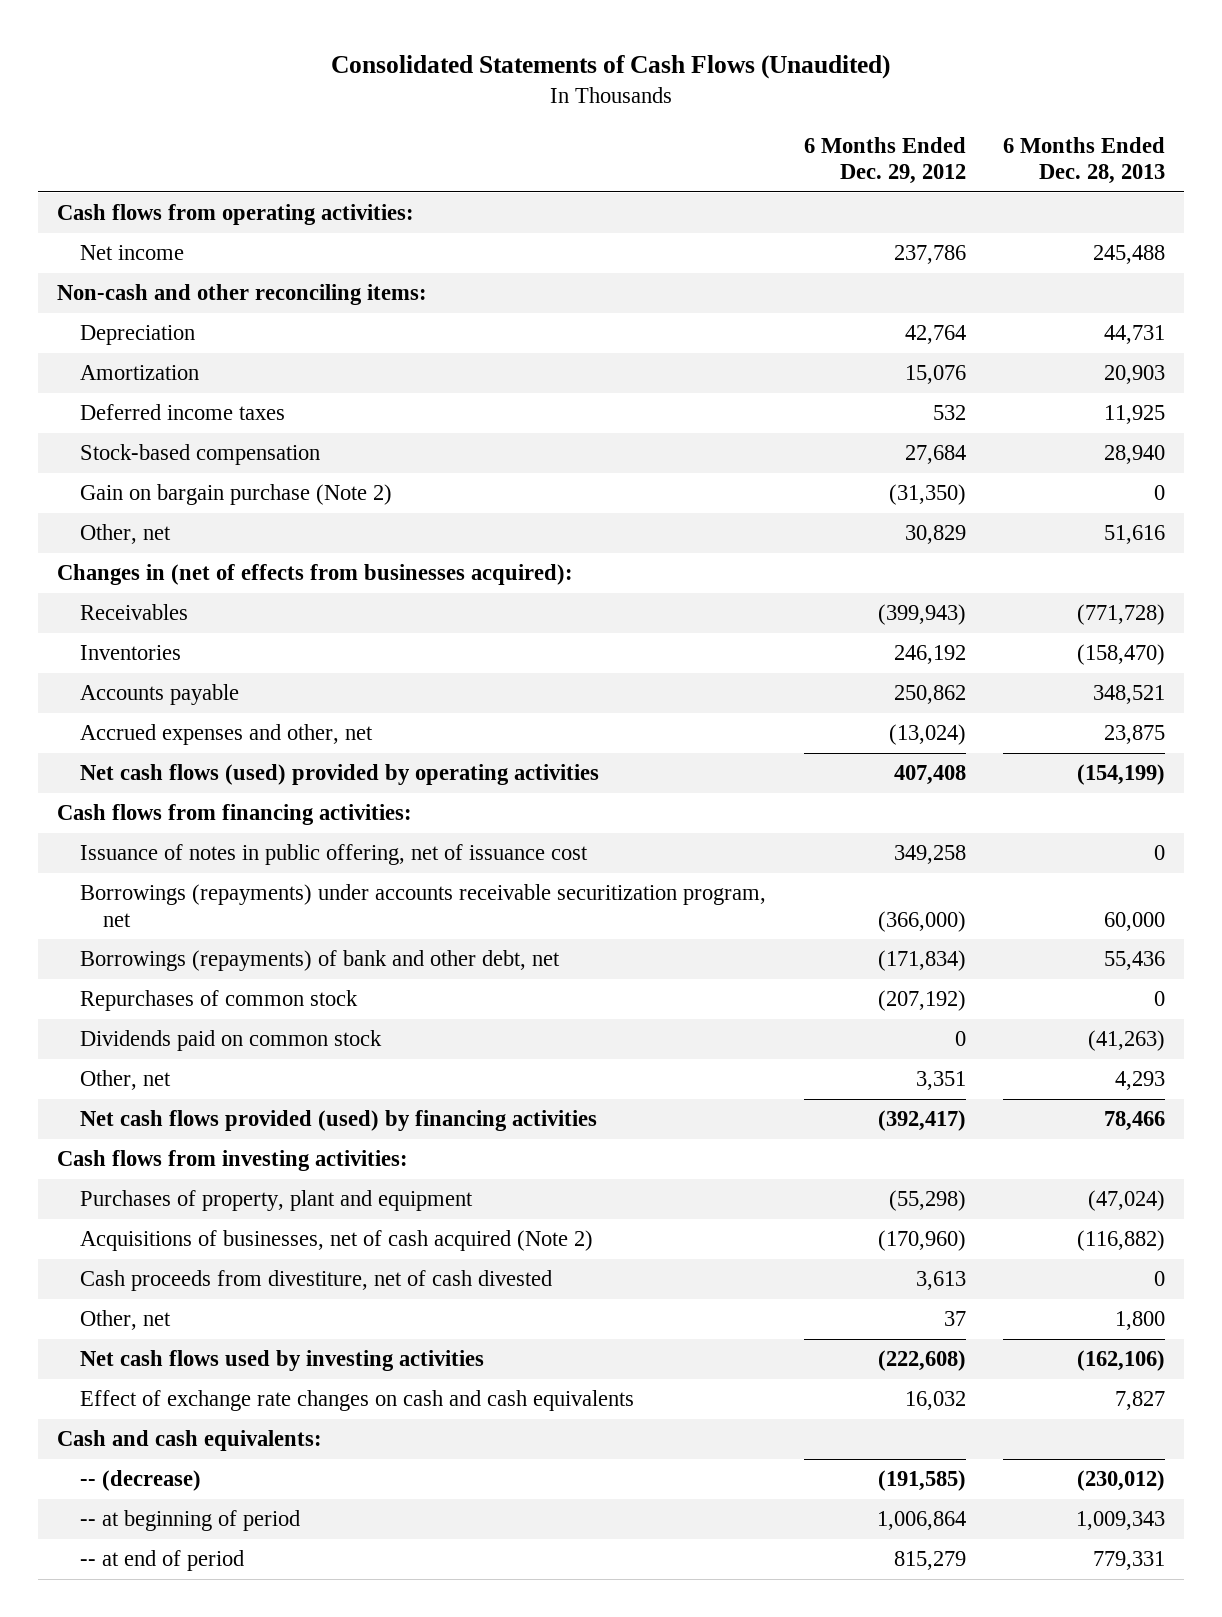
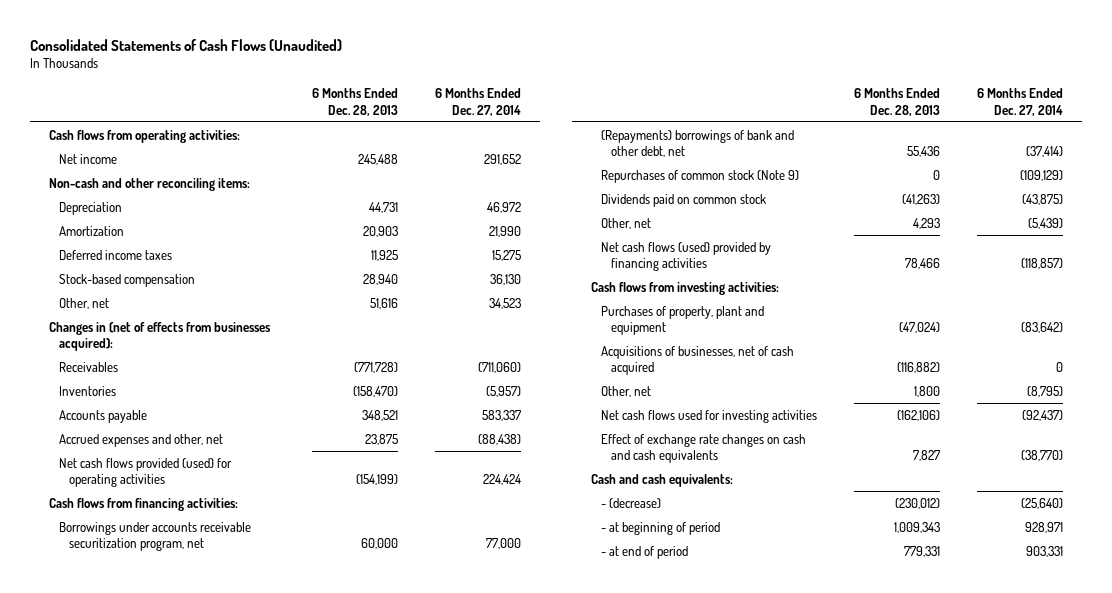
[803,136,966,185] 6 Months Ended Dec. 29, 2012 -> none
none -> [435,88,522,116] 6 Months Ended Dec. 27, 2014
[79,484,392,506] Gain on bargain purchase (Note 2) -> none
[79,764,599,786] Net cash flows (used) provided by operating activities -> [58,457,232,488] Net cash flows provided (used) for operating activities
[79,844,588,866] Issuance of notes in public offering, net of issuance cost -> none
[79,884,766,927] Borrowings (repayments) under accounts receivable securitization program, net -> [58,521,251,552] Borrowings under accounts receivable securitization program, net
[79,950,560,972] Borrowings (repayments) of bank and other debt, net -> [600,129,794,158] (Repayments) borrowings of bank and other debt, net
[79,990,358,1012] Repurchases of common stock -> [600,169,799,183] Repurchases of common stock (Note 9)
[79,1110,597,1132] Net cash flows provided (used) by financing activities -> [600,241,771,272] Net cash flows (used) provided by financing activities
[79,1270,552,1292] Cash proceeds from divestiture, net of cash divested -> none
[79,1230,593,1252] Acquisitions of businesses, net of cash acquired (Note 2) -> [600,345,794,376] Acquisitions of businesses, net of cash acquired
[79,1350,484,1372] Net cash flows used by investing activities -> [600,409,817,423] Net cash flows used for investing activities
[79,1470,201,1492] -- (decrease) -> [600,497,661,508] - (decrease)
[79,1510,300,1532] -- at beginning of period -> [600,521,720,535] - at beginning of period
[79,1550,244,1572] -- at end of period -> [600,545,688,559] - at end of period

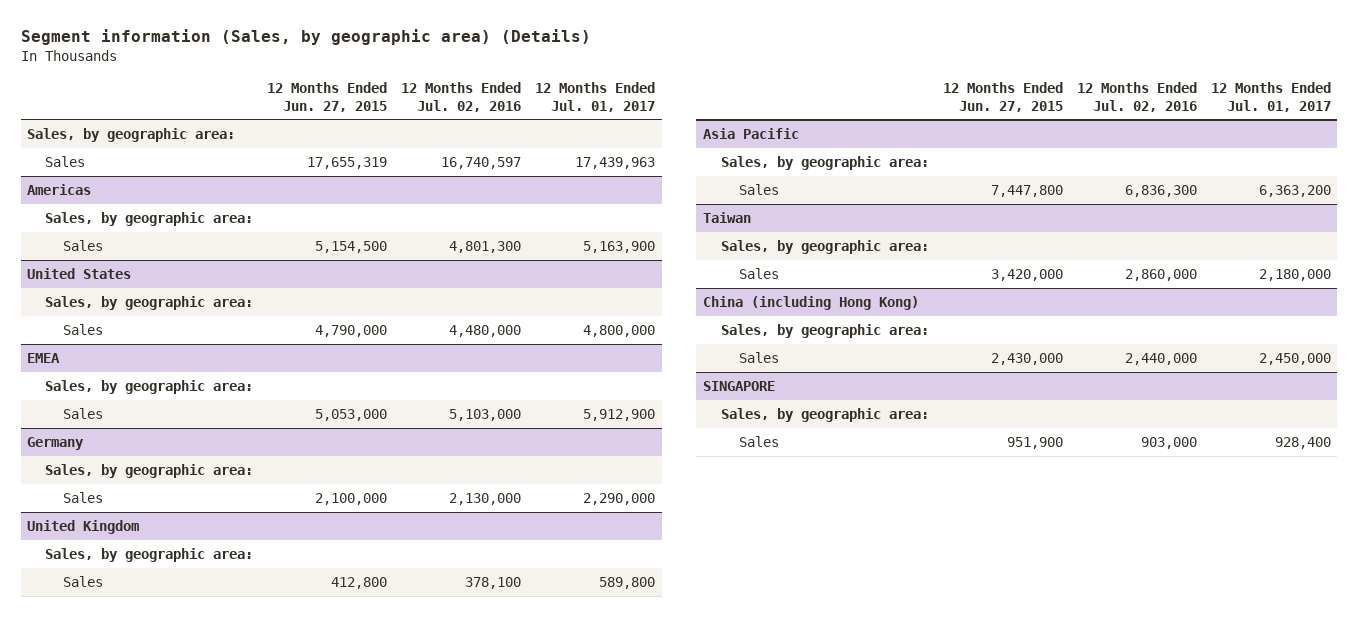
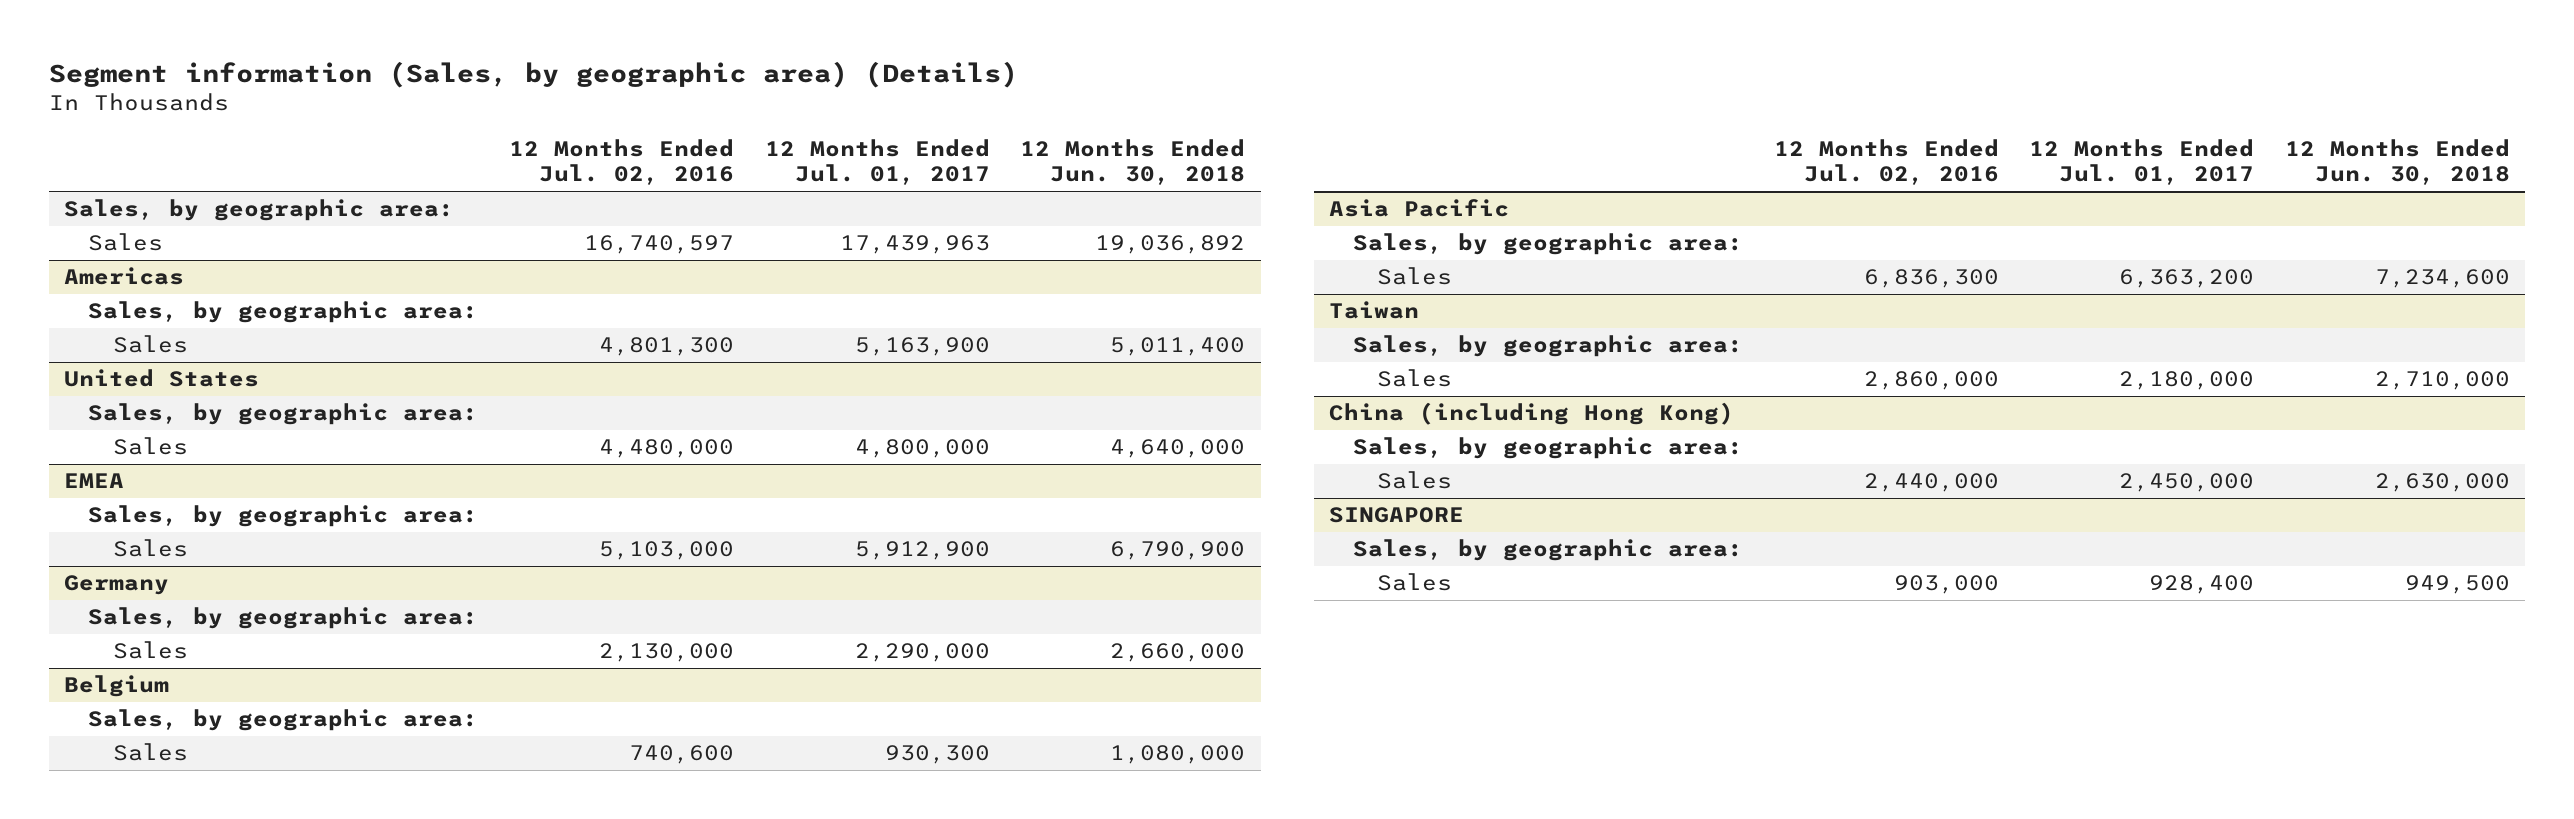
[267,82,388,112] 12 Months Ended Jun. 27, 2015 -> none
none -> [1020,138,1246,186] 12 Months Ended Jun. 30, 2018
[27,519,140,534] United Kingdom -> none
none -> [64,675,170,698] Belgium
[464,576,521,589] 378,100 -> [629,745,735,765] 740,600
[598,576,655,589] 589,800 -> [884,745,990,765] 930,300

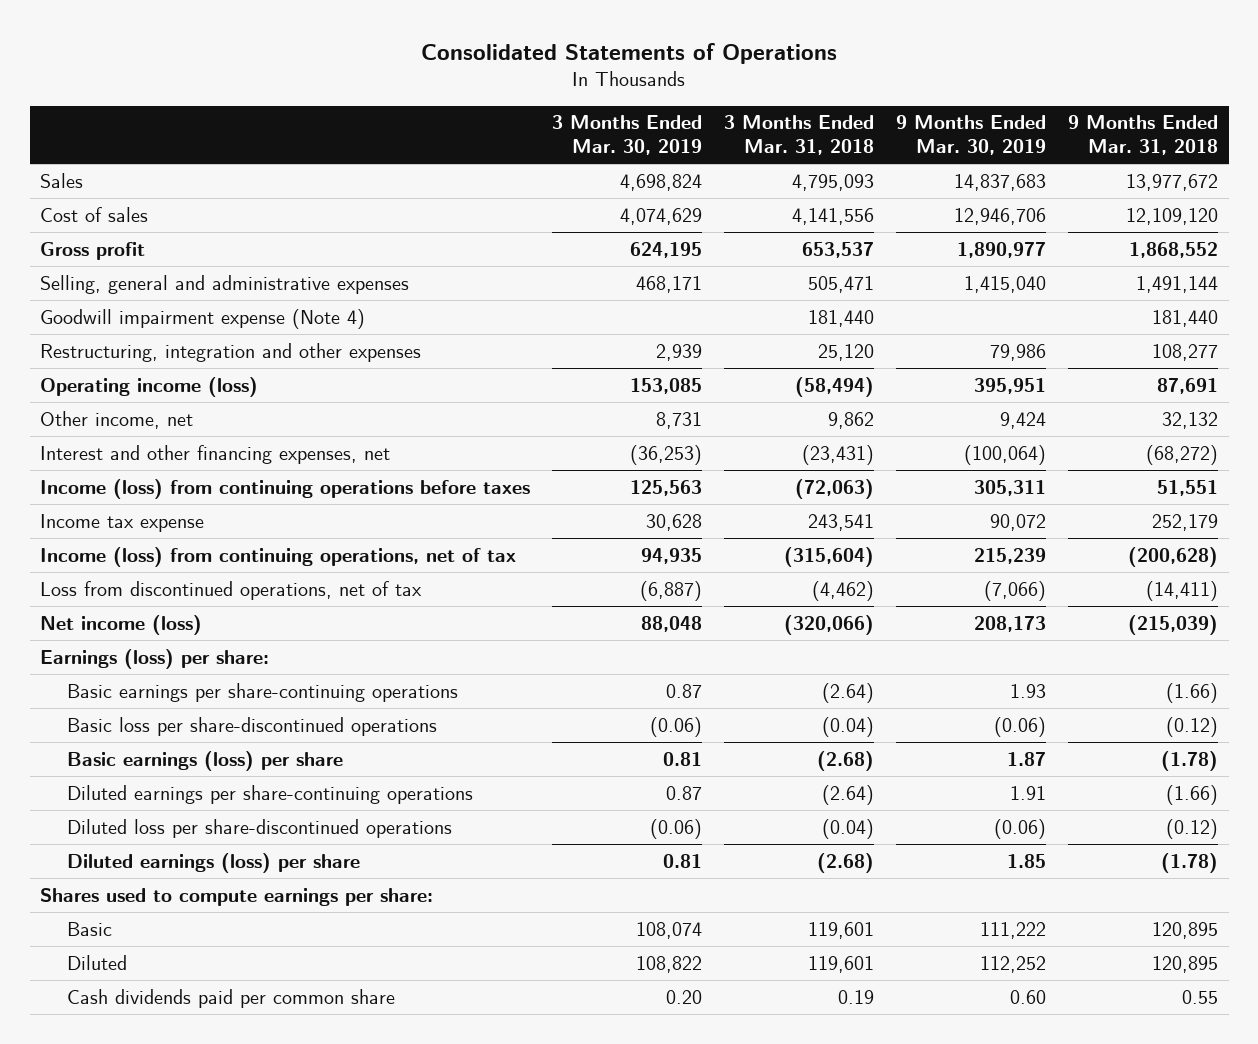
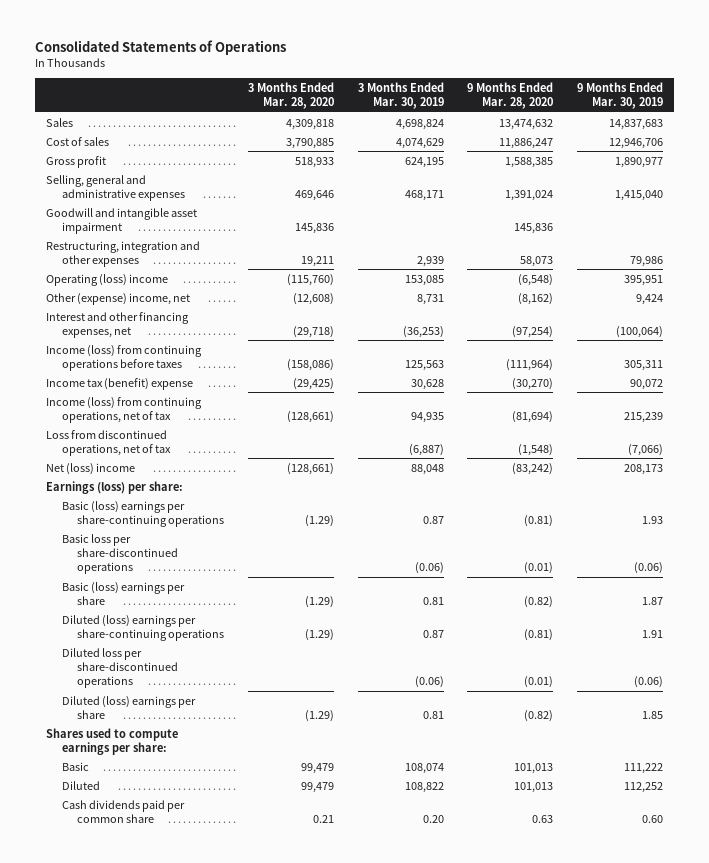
[724,115,875,156] 3 Months Ended Mar. 31, 2018 -> none
[1067,115,1218,156] 9 Months Ended Mar. 31, 2018 -> none
none -> [247,82,334,110] 3 Months Ended Mar. 28, 2020
none -> [467,82,554,110] 9 Months Ended Mar. 28, 2020
[40,308,366,329] Goodwill impairment expense (Note 4) -> none
none -> [46,207,198,234] Goodwill and intangible asset impairment
[40,376,259,397] Operating income (loss) -> [46,273,169,286] Operating (loss) income
[40,410,194,429] Other income, net -> [46,292,191,305] Other (expense) income, net
[40,513,205,532] Income tax expense -> [46,377,194,390] Income tax (benefit) expense
[40,614,203,635] Net income (loss) -> [46,462,136,475] Net (loss) income
[66,682,458,702] Basic earnings per share-continuing operations -> [61,500,225,527] Basic (loss) earnings per share-continuing operations
[66,750,343,771] Basic earnings (loss) per share -> [61,581,185,605] Basic (loss) earnings per share
[66,784,473,804] Diluted earnings per share-continuing operations -> [61,614,225,641] Diluted (loss) earnings per share-continuing operations
[66,852,360,873] Diluted earnings (loss) per share -> [61,695,196,719] Diluted (loss) earnings per share

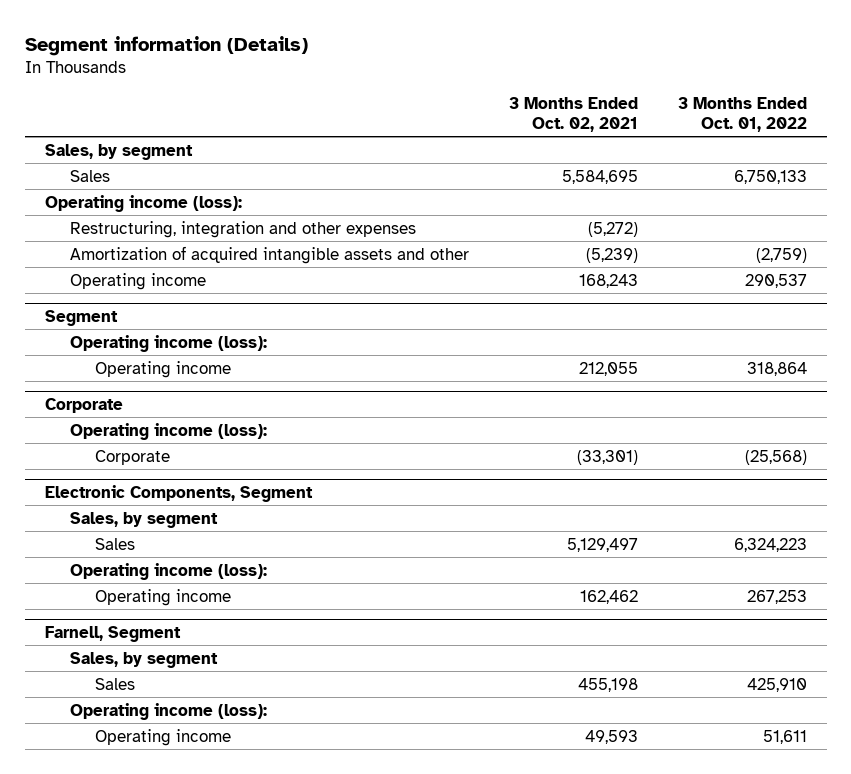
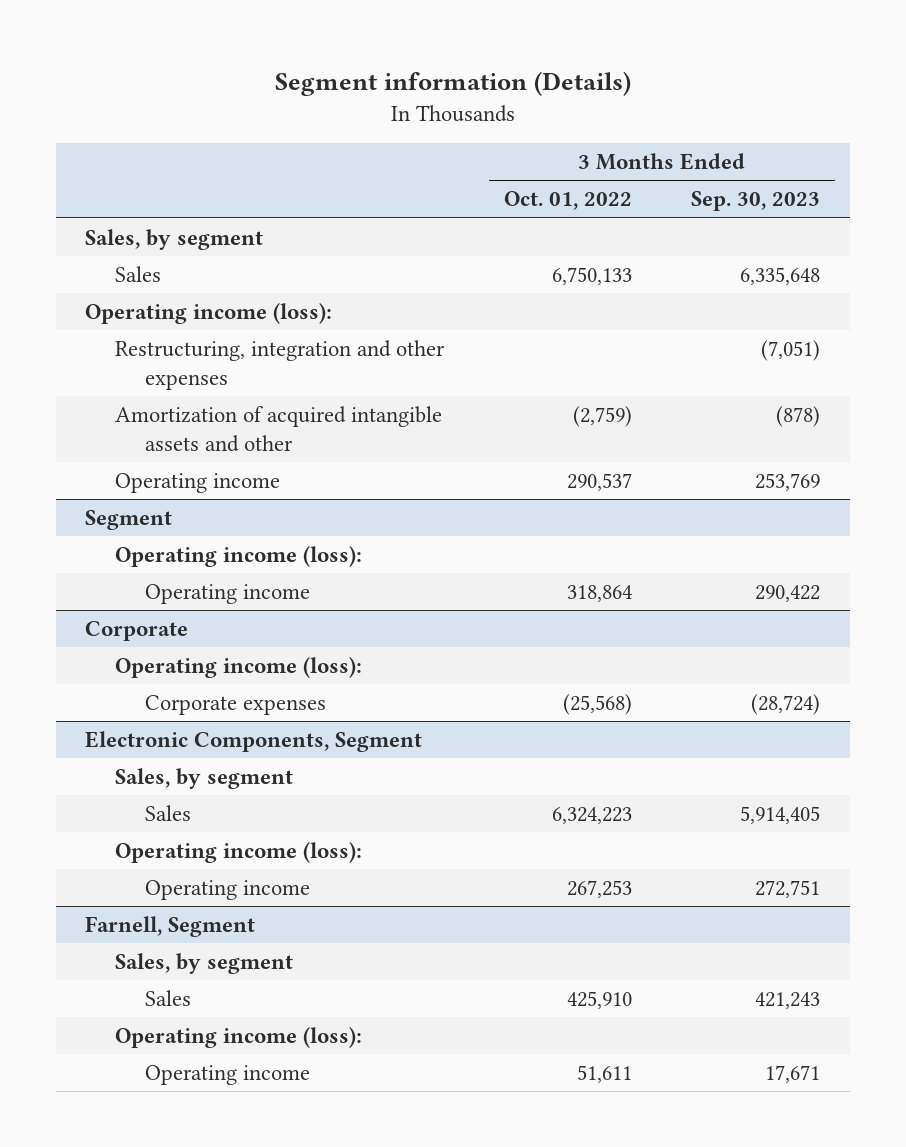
[508,96,638,132] 3 Months Ended Oct. 02, 2021 -> none
none -> [691,191,821,212] Sep. 30, 2023
[94,449,170,465] Corporate -> [144,694,326,715] Corporate expenses

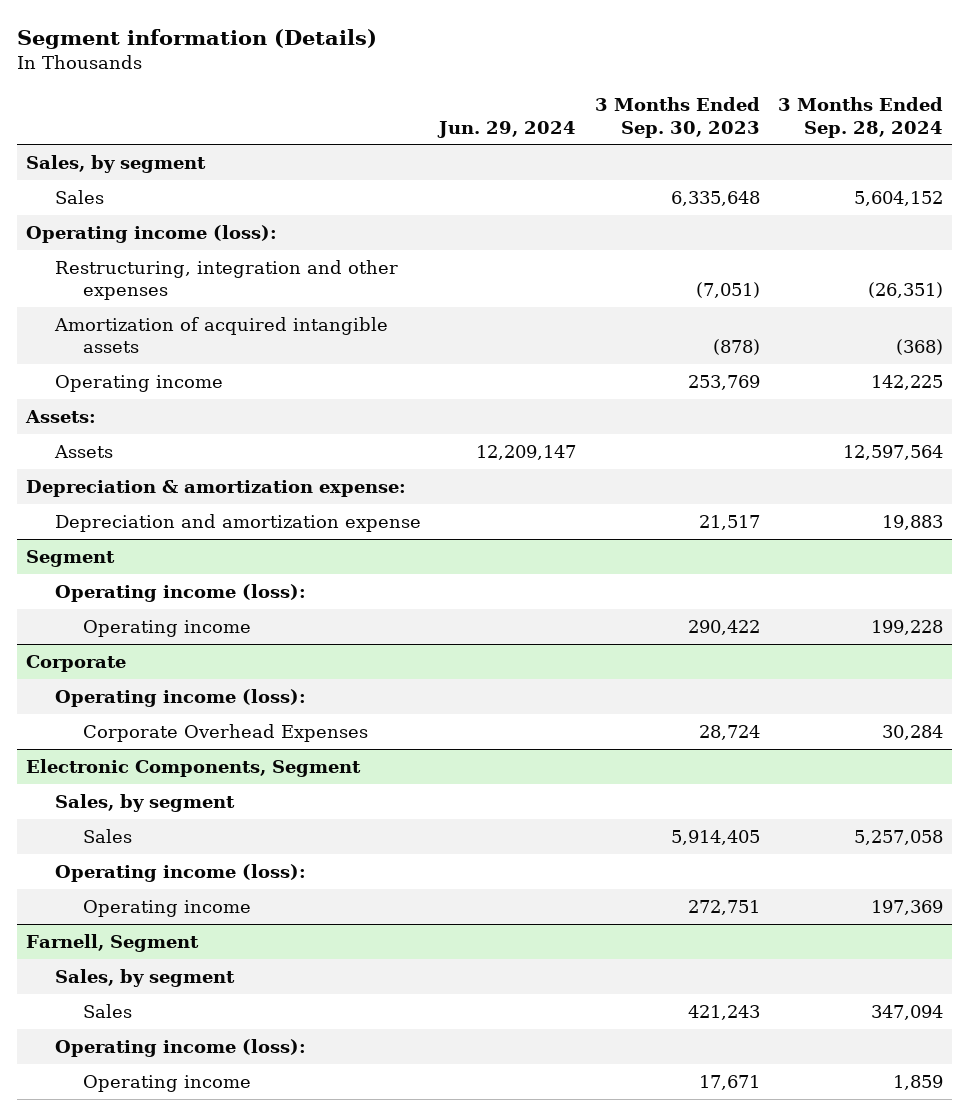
[503,191,632,211] Oct. 01, 2022 -> none
none -> [437,120,577,138] Jun. 29, 2024
none -> [778,97,944,138] 3 Months Ended Sep. 28, 2024
[114,405,442,452] Amortization of acquired intangible assets and other -> [53,316,388,354] Amortization of acquired intangible assets
none -> [25,409,97,423] Assets:
none -> [53,444,113,458] Assets
none -> [26,479,407,497] Depreciation & amortization expense:
none -> [54,513,421,532] Depreciation and amortization expense
[144,694,326,715] Corporate expenses -> [82,723,368,742] Corporate Overhead Expenses
[751,693,821,715] (28,724) -> [698,724,760,740] 28,724

